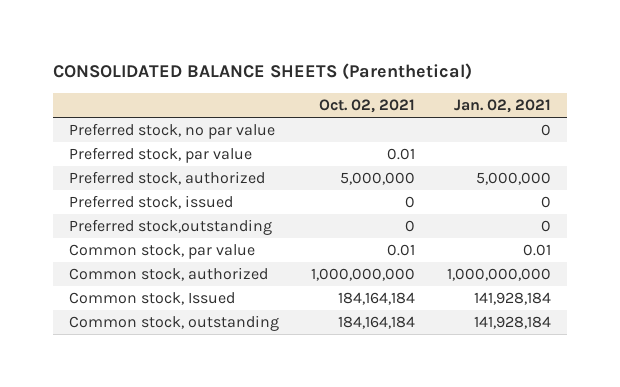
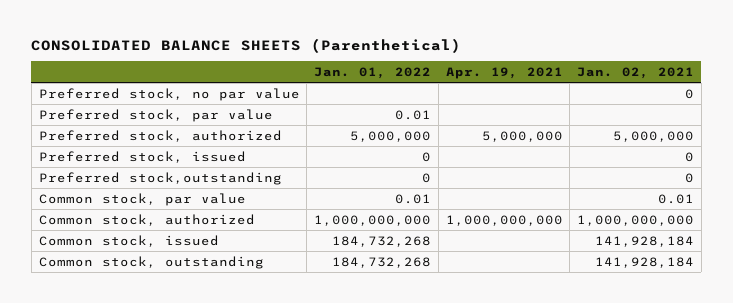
[318,99,415,114] Oct. 02, 2021 -> none
none -> [314,66,432,79] Jan. 01, 2022
none -> [445,66,563,79] Apr. 19, 2021
[68,291,235,305] Common stock, Issued -> [38,234,219,247] Common stock, issued

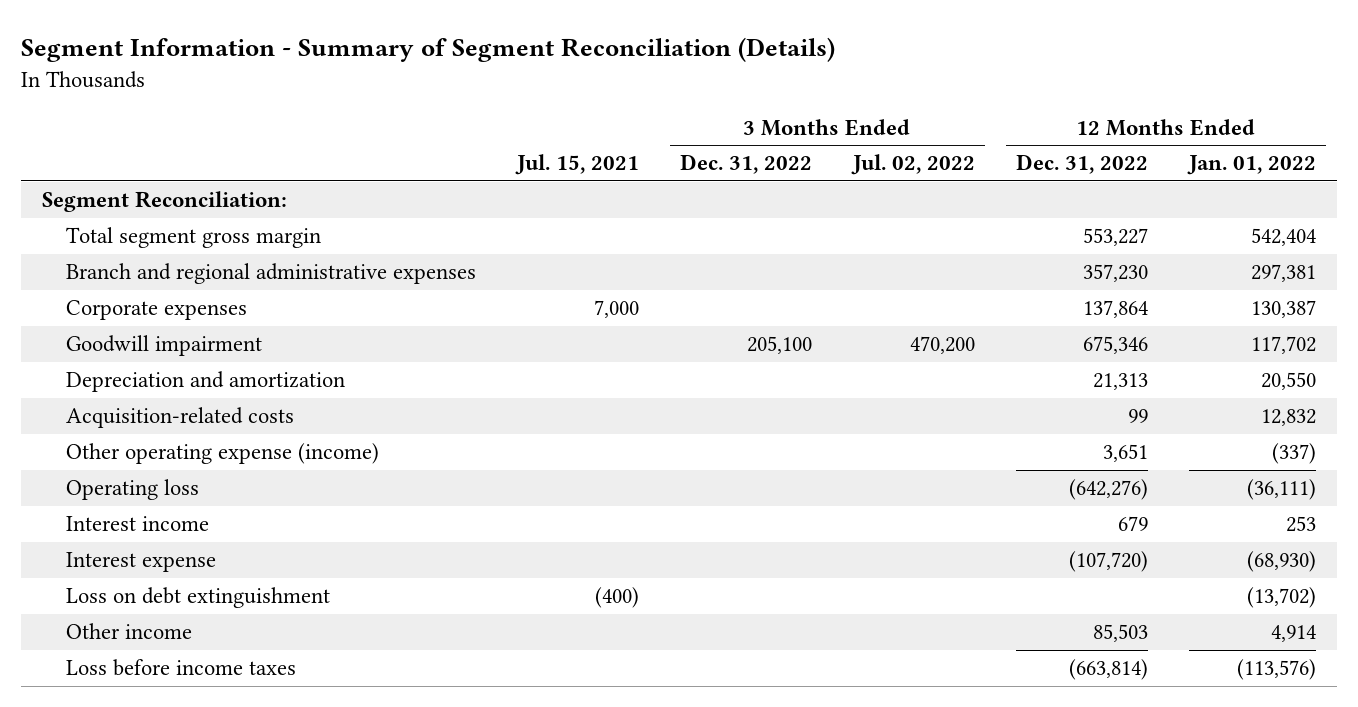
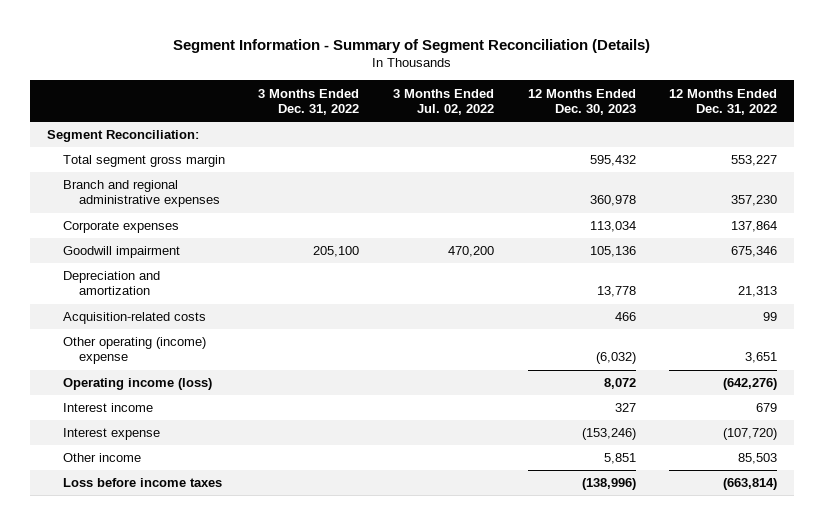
[514,154,639,176] Jul. 15, 2021 -> none
[1187,155,1317,176] Jan. 01, 2022 -> none
none -> [527,88,636,115] 12 Months Ended Dec. 30, 2023
[65,443,379,465] Other operating expense (income) -> [62,337,206,365] Other operating (income) expense
[65,479,199,501] Operating loss -> [62,378,212,391] Operating income (loss)
[65,587,330,609] Loss on debt extinguishment -> none

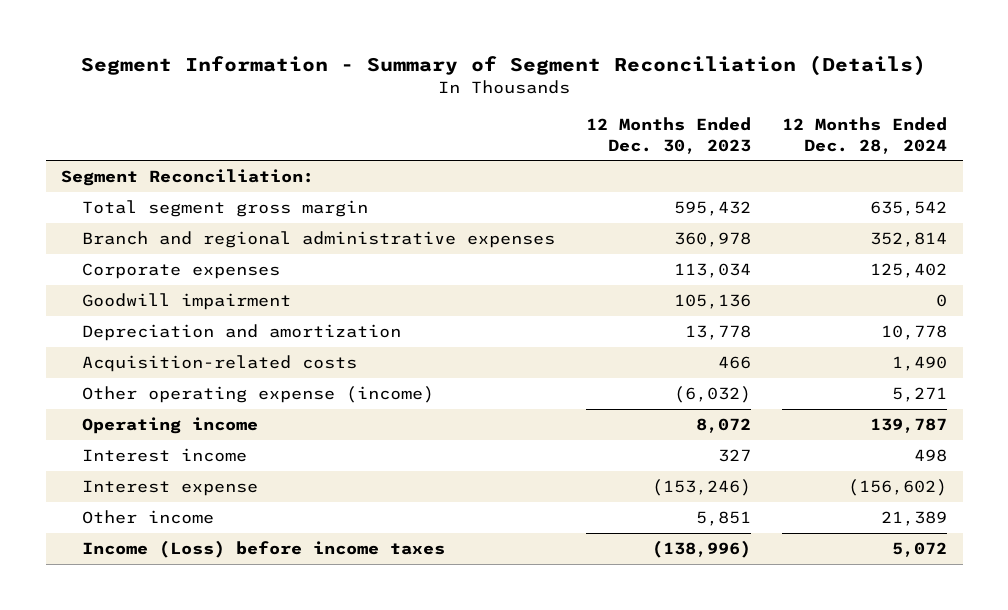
[258,88,360,115] 3 Months Ended Dec. 31, 2022 -> none
[392,88,494,115] 3 Months Ended Jul. 02, 2022 -> none
[669,88,778,115] 12 Months Ended Dec. 31, 2022 -> none
none -> [782,116,948,154] 12 Months Ended Dec. 28, 2024
[62,337,206,365] Other operating (income) expense -> [82,385,435,403] Other operating expense (income)
[62,378,212,391] Operating income (loss) -> [82,416,259,434] Operating income
[62,478,222,488] Loss before income taxes -> [82,539,446,558] Income (Loss) before income taxes

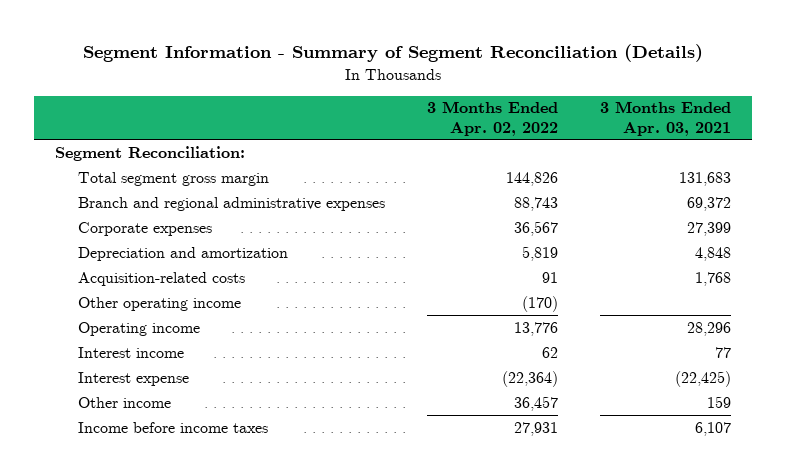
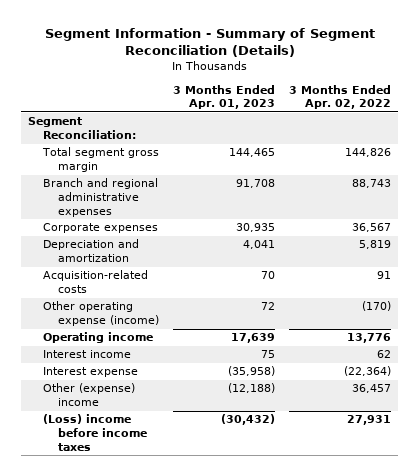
[600,101,732,136] 3 Months Ended Apr. 03, 2021 -> none
none -> [173,84,276,110] 3 Months Ended Apr. 01, 2023
[78,296,242,311] Other operating income -> [43,301,160,327] Other operating expense (income)
[78,396,172,408] Other income -> [43,383,136,407] Other (expense) income
[78,421,269,433] Income before income taxes -> [43,414,148,452] (Loss) income before income taxes

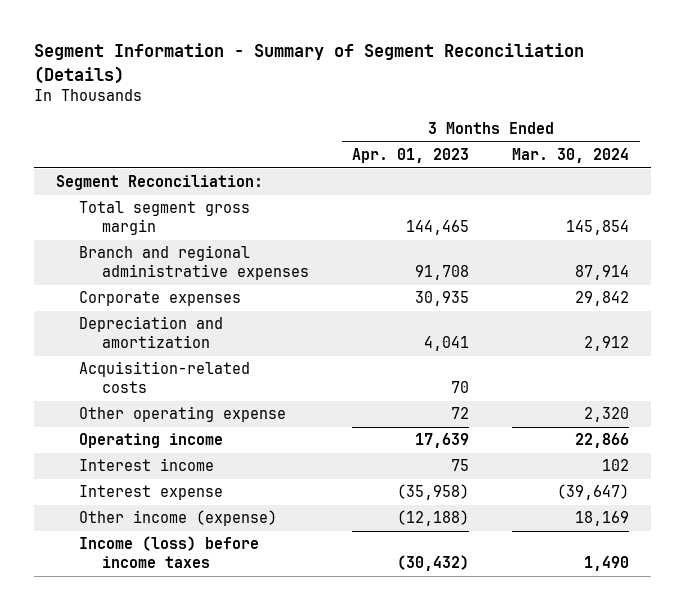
[289,84,392,110] 3 Months Ended Apr. 02, 2022 -> none
none -> [512,148,630,164] Mar. 30, 2024
[43,301,160,327] Other operating expense (income) -> [78,406,286,423] Other operating expense
[43,383,136,407] Other (expense) income -> [78,510,277,527] Other income (expense)
[43,414,148,452] (Loss) income before income taxes -> [78,536,259,569] Income (loss) before income taxes

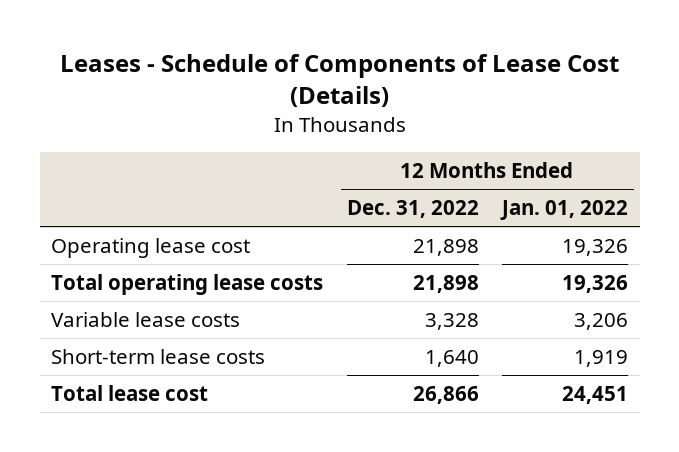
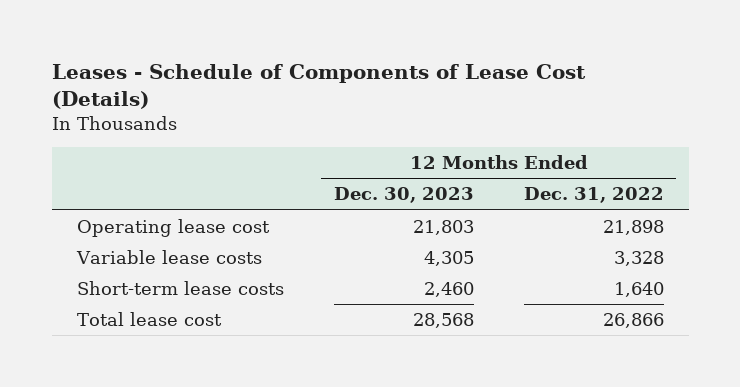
[500,200,629,221] Jan. 01, 2022 -> none
none -> [333,187,474,204] Dec. 30, 2023
[51,273,324,295] Total operating lease costs -> none

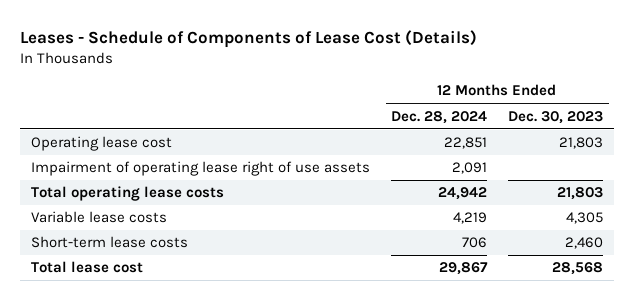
[523,187,664,204] Dec. 31, 2022 -> none
none -> [391,110,488,124] Dec. 28, 2024
none -> [30,161,370,177] Impairment of operating lease right of use assets
none -> [30,186,224,202] Total operating lease costs

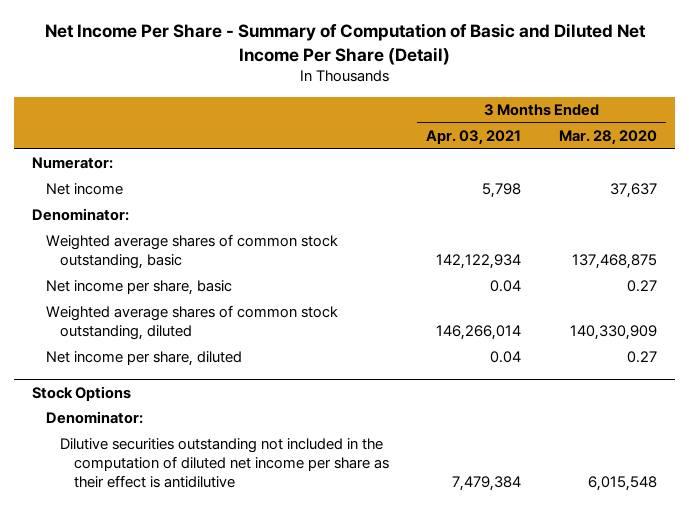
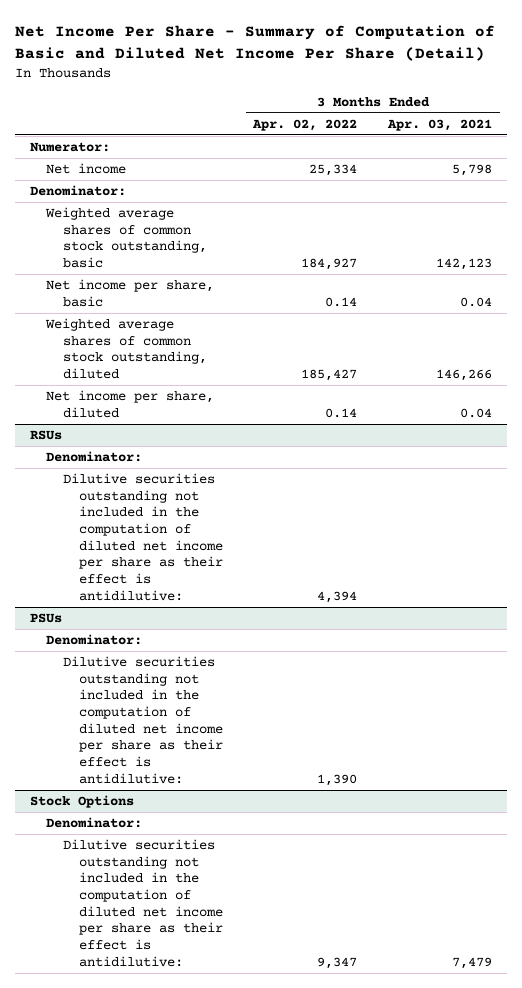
[558,130,657,146] Mar. 28, 2020 -> none
none -> [252,118,358,131] Apr. 02, 2022
[436,254,522,270] 142,122,934 -> [436,258,493,271] 142,123
[436,325,522,341] 146,266,014 -> [436,369,493,382] 146,266
none -> [30,429,63,440] RSUs
none -> [46,450,143,462] Denominator:
none -> [62,472,223,601] Dilutive securities outstanding not included in the computation of diluted net income per share as their effect is antidilutive:
none -> [30,612,63,623] PSUs
none -> [46,633,143,645] Denominator:
none -> [62,655,223,784] Dilutive securities outstanding not included in the computation of diluted net income per share as their effect is antidilutive:
[60,438,390,488] Dilutive securities outstanding not included in the computation of diluted net income per share as their effect is antidilutive -> [62,838,223,967] Dilutive securities outstanding not included in the computation of diluted net income per share as their effect is antidilutive:
[452,475,522,491] 7,479,384 -> [452,956,493,969] 7,479

